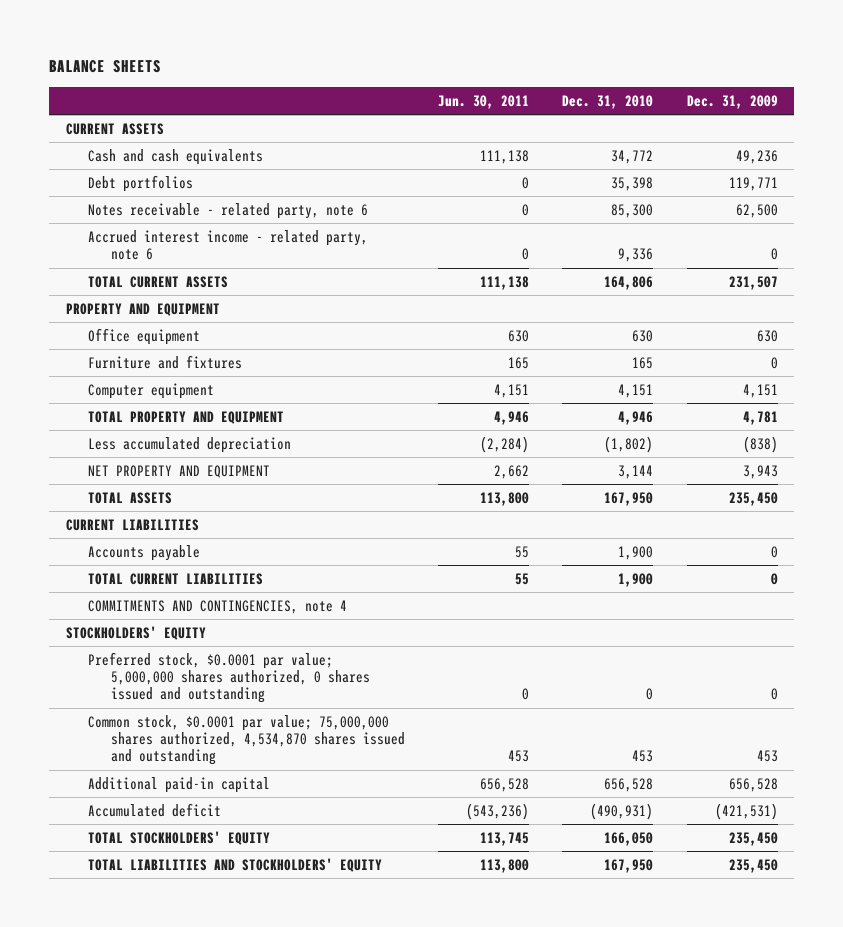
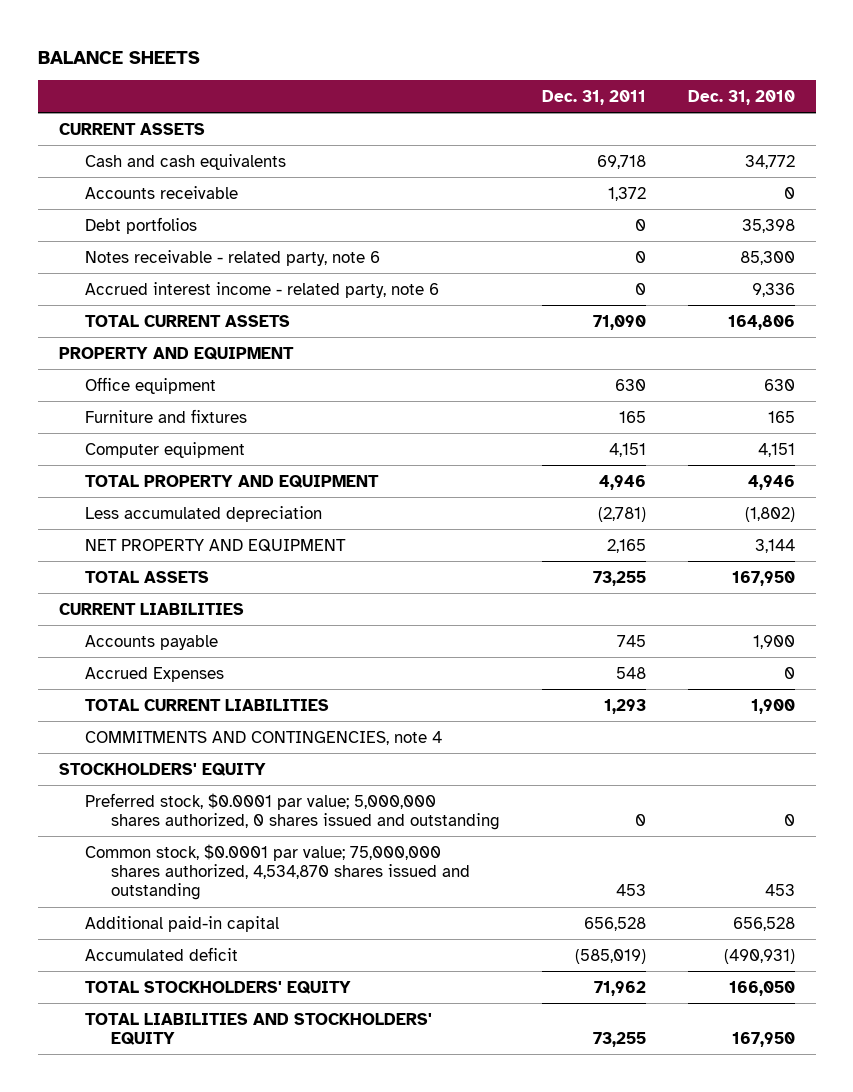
[438,94,530,109] Jun. 30, 2011 -> none
[686,94,778,109] Dec. 31, 2009 -> none
none -> [541,90,646,106] Dec. 31, 2011
none -> [84,185,238,199] Accounts receivable
none -> [84,666,224,682] Accrued Expenses

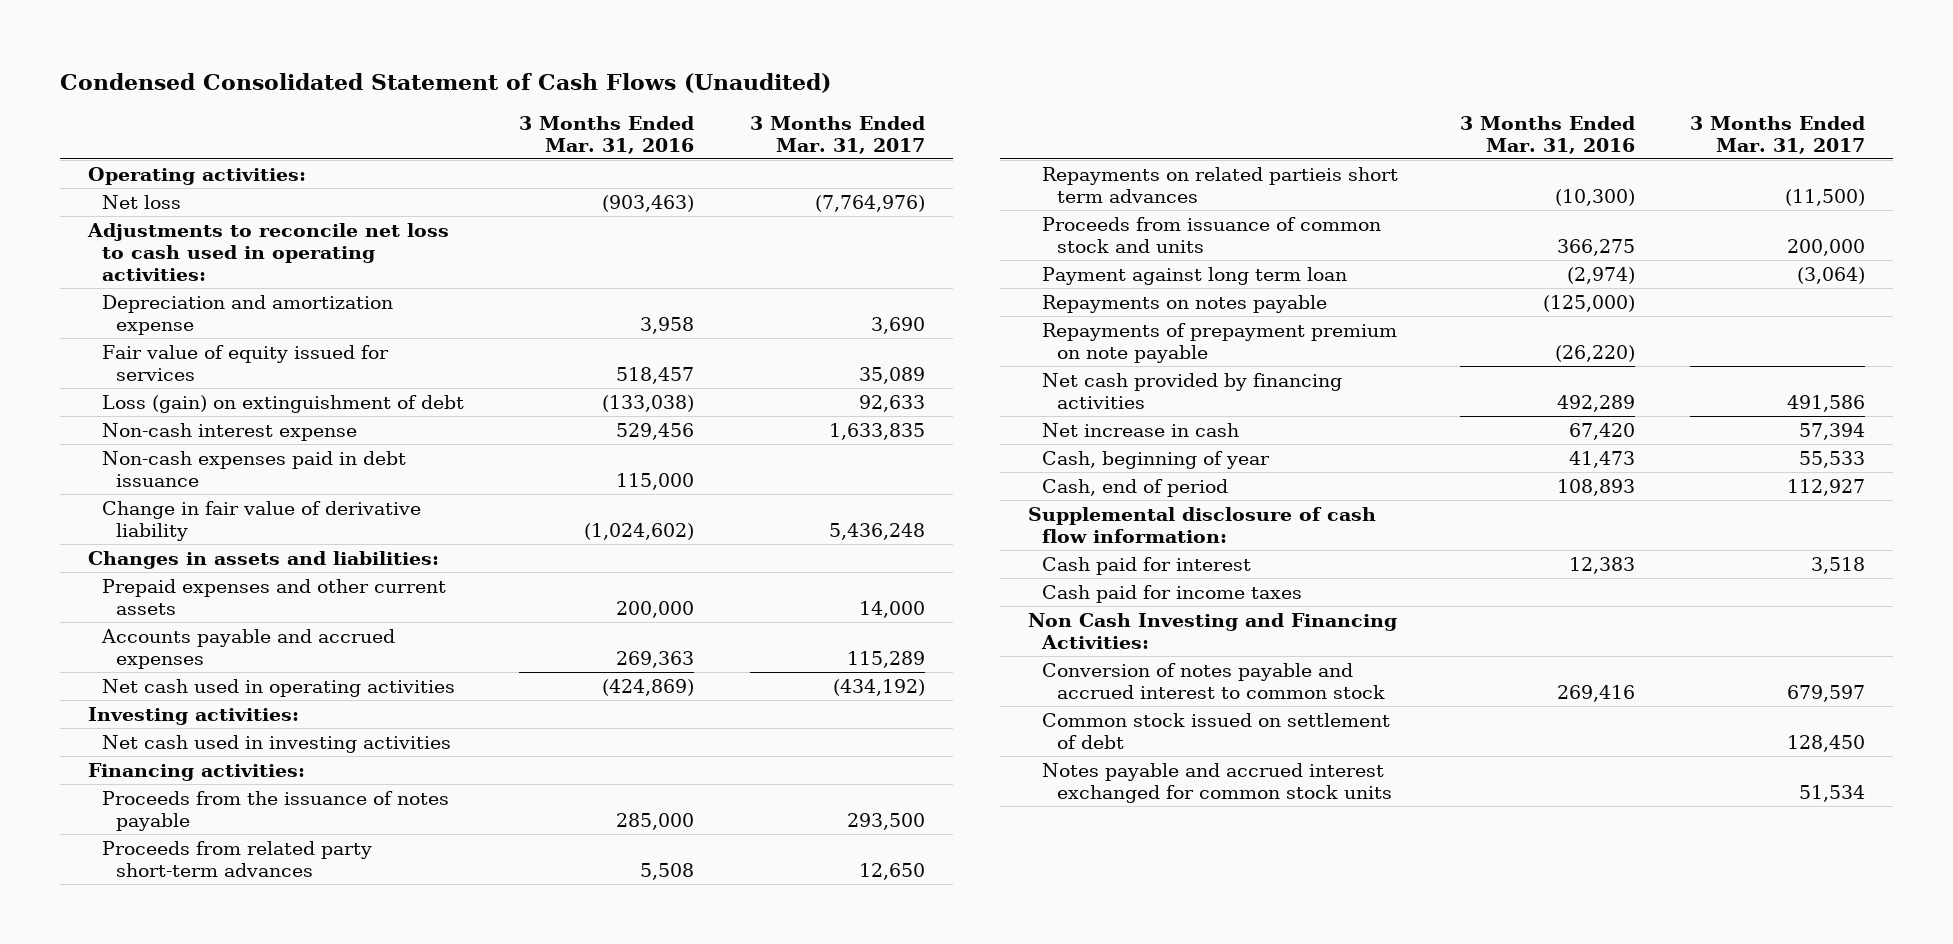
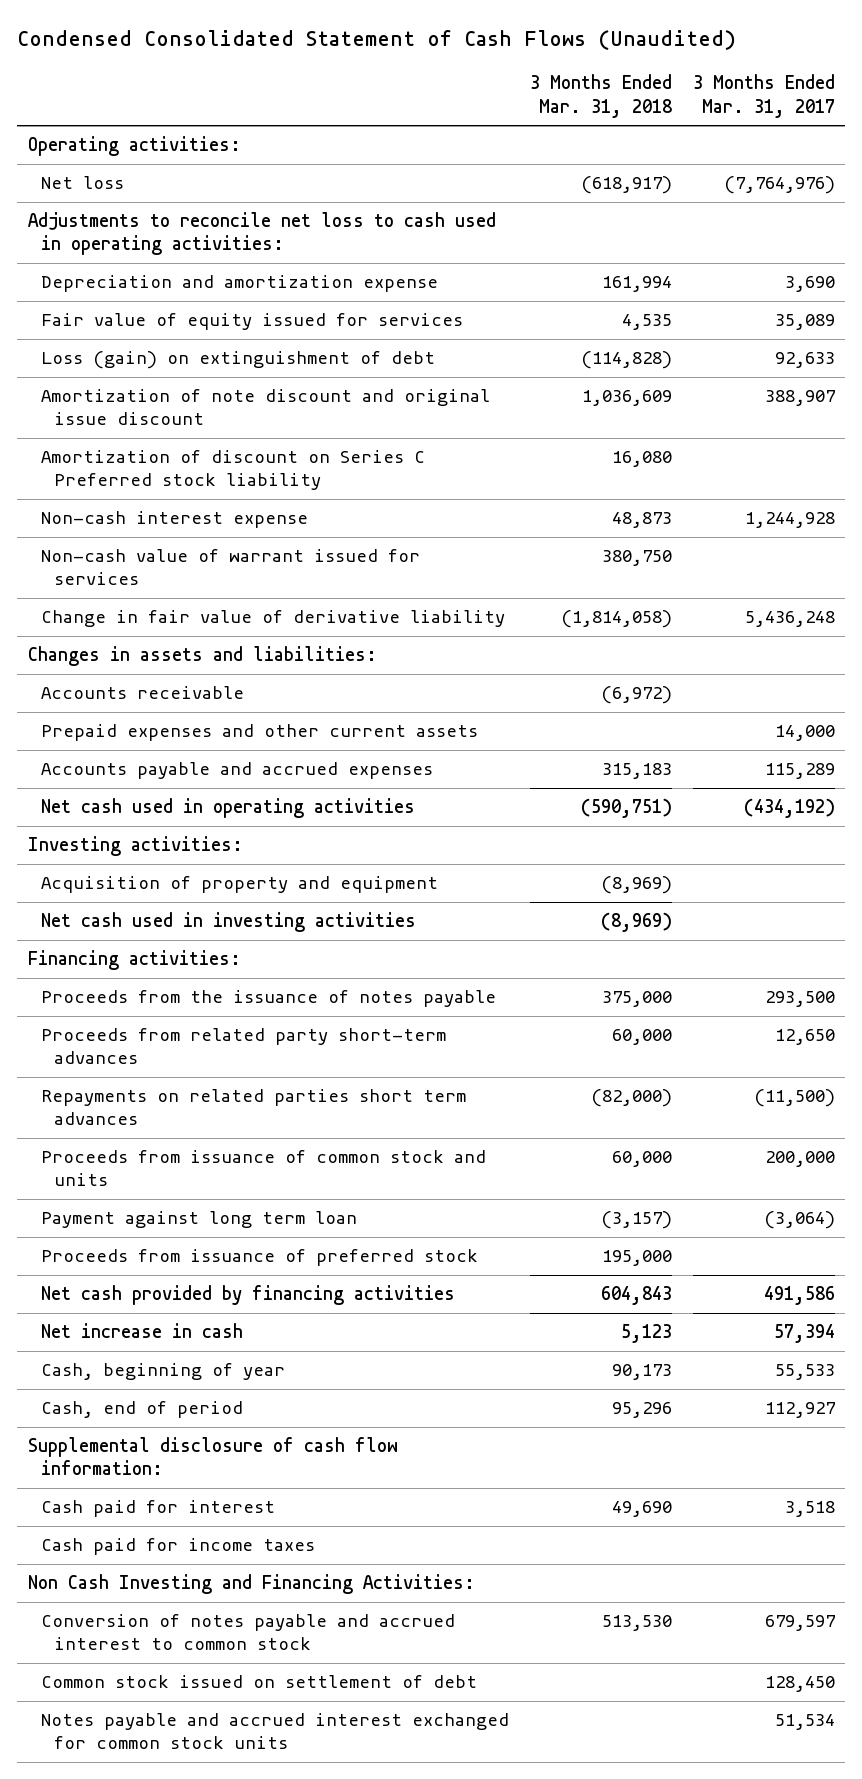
[519,115,695,154] 3 Months Ended Mar. 31, 2016 -> none
none -> [529,74,672,118] 3 Months Ended Mar. 31, 2018
[102,450,407,488] Non-cash expenses paid in debt issuance -> none
none -> [40,389,490,426] Amortization of note discount and original issue discount
none -> [40,450,425,491] Amortization of discount on Series C Preferred stock liability
[828,422,925,440] 1,633,835 -> [744,512,835,529] 1,244,928
none -> [40,549,420,586] Non-cash value of warrant issued for services
none -> [40,686,244,700] Accounts receivable
none -> [40,876,438,894] Acquisition of property and equipment
[1042,166,1399,204] Repayments on related partieis short term advances -> [40,1089,466,1126] Repayments on related parties short term advances
[1042,294,1328,313] Repayments on notes payable -> none
[1042,322,1398,364] Repayments of prepayment premium on note payable -> none
none -> [40,1249,478,1267] Proceeds from issuance of preferred stock

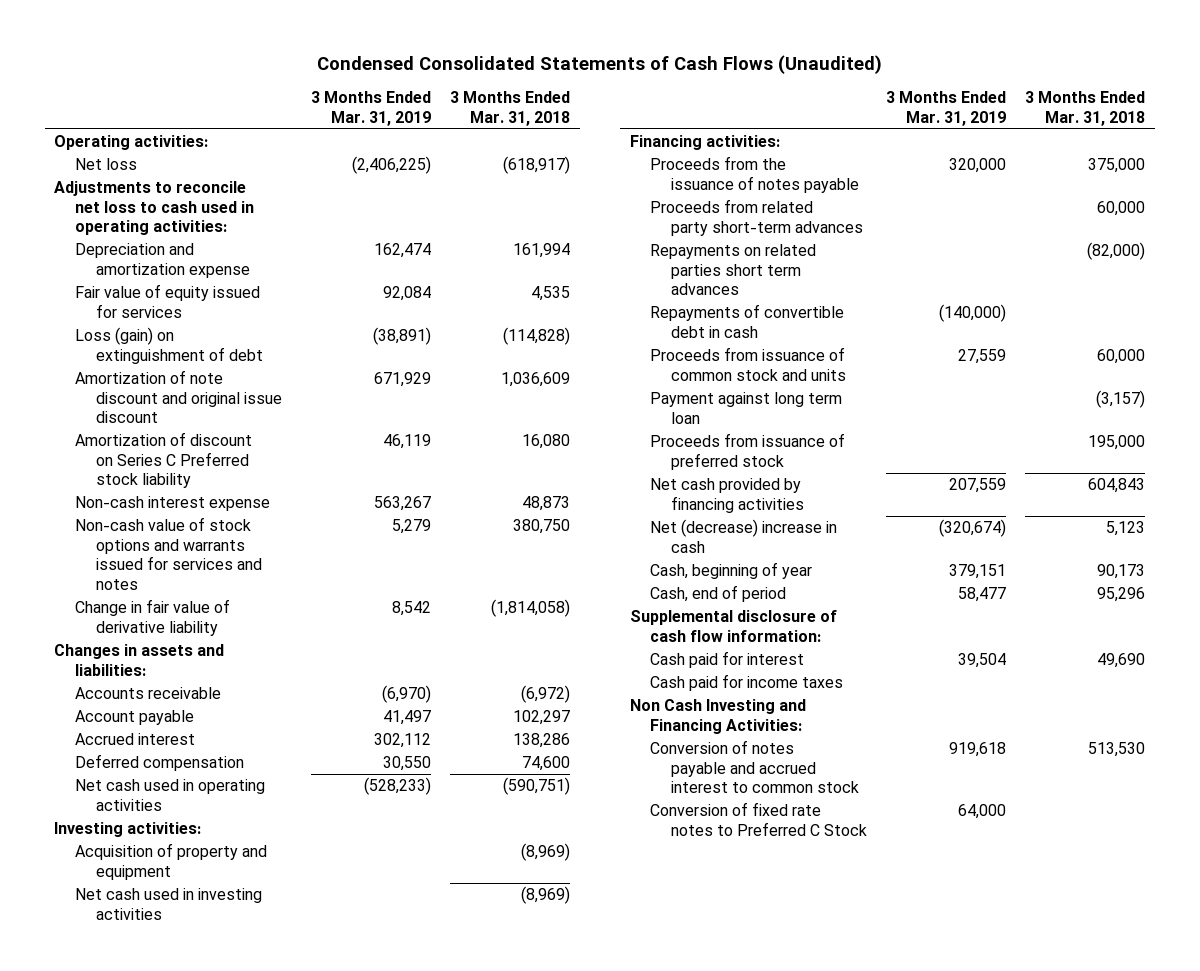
[17,29,737,50] Condensed Consolidated Statement of Cash Flows (Unaudited) -> [316,54,882,74] Condensed Consolidated Statements of Cash Flows (Unaudited)
[692,74,835,118] 3 Months Ended Mar. 31, 2017 -> none
none -> [311,91,432,126] 3 Months Ended Mar. 31, 2019
[40,549,420,586] Non-cash value of warrant issued for services -> [75,517,262,590] Non-cash value of stock options and warrants issued for services and notes
[40,724,478,742] Prepaid expenses and other current assets -> none
[40,762,433,780] Accounts payable and accrued expenses -> none
none -> [75,710,195,726] Account payable
none -> [75,733,196,746] Accrued interest
none -> [75,754,245,772] Deferred compensation
none -> [650,304,845,338] Repayments of convertible debt in cash
[40,1323,243,1339] Net increase in cash -> [650,519,838,553] Net (decrease) increase in cash
[40,1675,477,1689] Common stock issued on settlement of debt -> none
[40,1713,509,1750] Notes payable and accrued interest exchanged for common stock units -> none
none -> [650,802,868,836] Conversion of fixed rate notes to Preferred C Stock

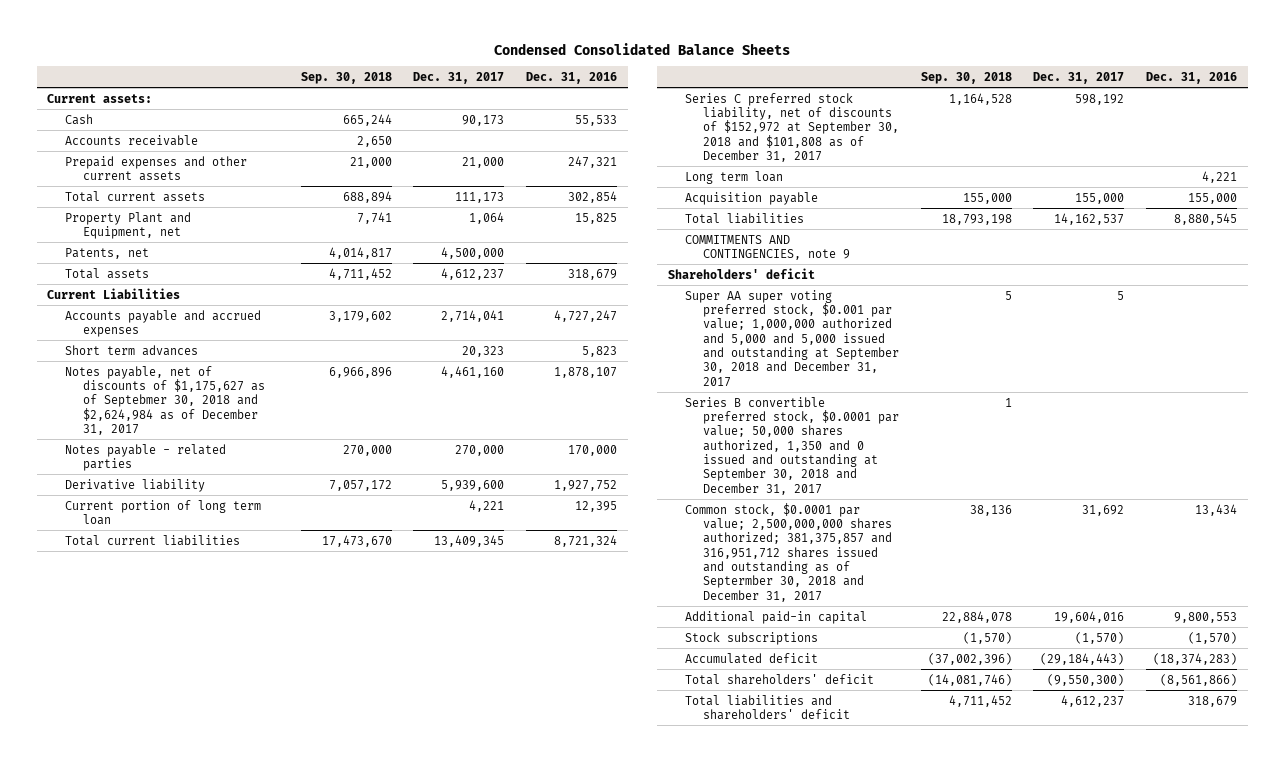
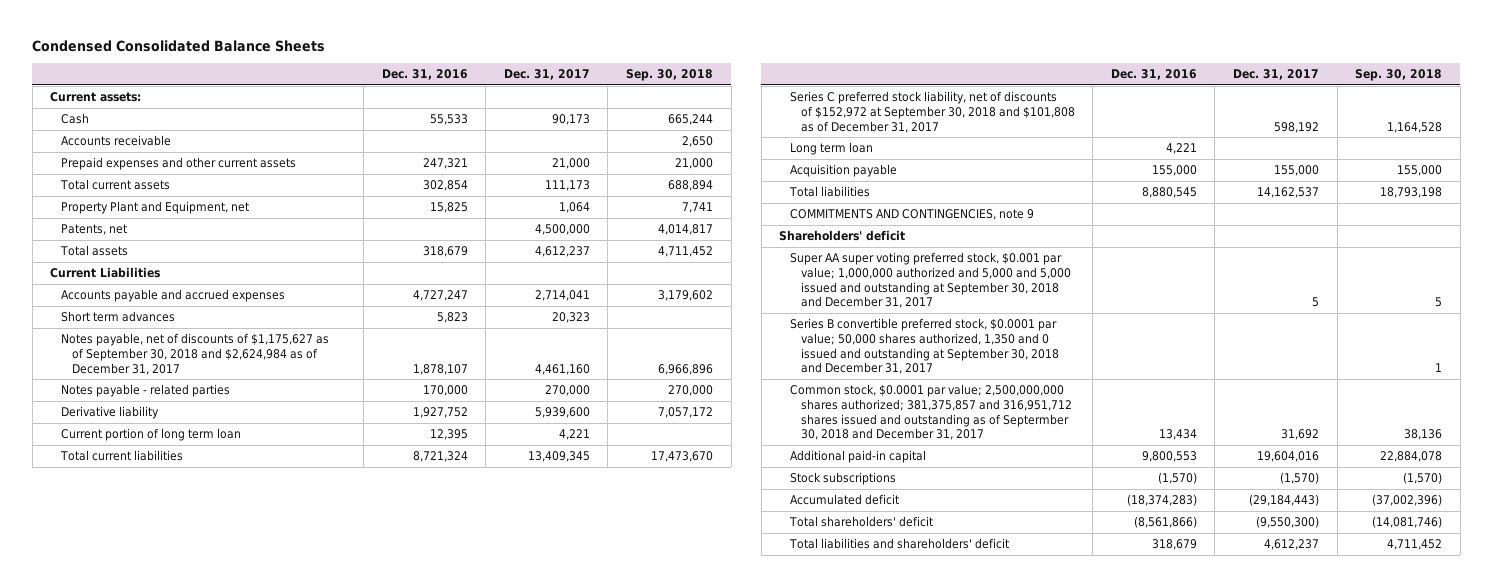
[65,365,266,435] Notes payable, net of discounts of $1,175,627 as of Septebmer 30, 2018 and $2,624,984 as of December 31, 2017 -> [60,333,329,375] Notes payable, net of discounts of $1,175,627 as of September 30, 2018 and $2,624,984 as of December 31, 2017

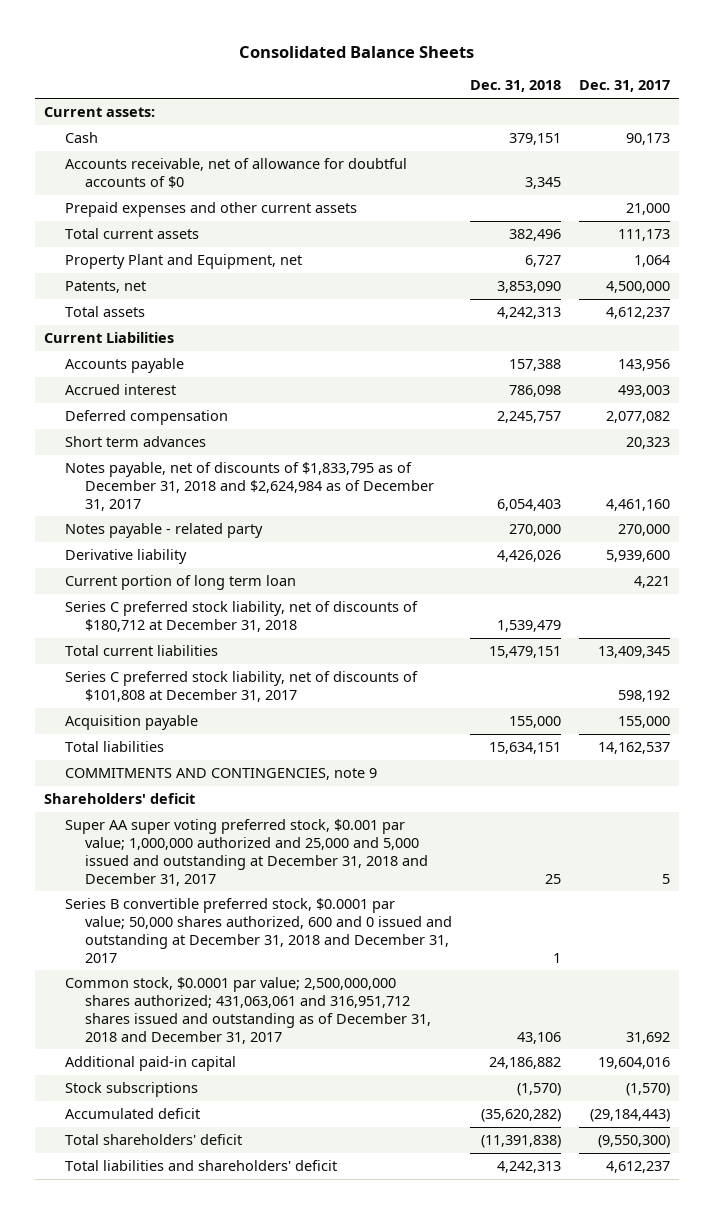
[32,39,326,52] Condensed Consolidated Balance Sheets -> [238,45,474,58] Consolidated Balance Sheets
[381,69,468,81] Dec. 31, 2016 -> none
[626,69,714,82] Sep. 30, 2018 -> none
none -> [470,80,562,93] Dec. 31, 2018
[60,135,171,147] Accounts receivable -> [64,158,407,188] Accounts receivable, net of allowance for doubtful accounts of $0
[60,289,285,303] Accounts payable and accrued expenses -> none
none -> [64,358,184,374] Accounts payable
none -> [64,384,176,396] Accrued interest
none -> [64,410,228,426] Deferred compensation
[60,333,329,375] Notes payable, net of discounts of $1,175,627 as of September 30, 2018 and $2,624,984 as of December 31, 2017 -> [64,462,435,511] Notes payable, net of discounts of $1,833,795 as of December 31, 2018 and $2,624,984 as of December 31, 2017
[60,384,230,398] Notes payable - related parties -> [64,523,263,539] Notes payable - related party
none -> [64,601,418,632] Series C preferred stock liability, net of discounts of $180,712 at December 31, 2018
[790,142,874,156] Long term loan -> none
[790,91,1075,133] Series C preferred stock liability, net of discounts of $152,972 at September 30, 2018 and $101,808 as of December 31, 2017 -> [64,671,418,702] Series C preferred stock liability, net of discounts of $101,808 at December 31, 2017
[790,252,1071,309] Super AA super voting preferred stock, $0.001 par value; 1,000,000 authorized and 5,000 and 5,000 issued and outstanding at September 30, 2018 and December 31, 2017 -> [64,819,429,886] Super AA super voting preferred stock, $0.001 par value; 1,000,000 authorized and 25,000 and 5,000 issued and outstanding at December 31, 2018 and December 31, 2017
[790,318,1059,375] Series B convertible preferred stock, $0.0001 par value; 50,000 shares authorized, 1,350 and 0 issued and outstanding at September 30, 2018 and December 31, 2017 -> [64,898,453,963] Series B convertible preferred stock, $0.0001 par value; 50,000 shares authorized, 600 and 0 issued and outstanding at December 31, 2018 and December 31, 2017
[790,384,1072,441] Common stock, $0.0001 par value; 2,500,000,000 shares authorized; 381,375,857 and 316,951,712 shares issued and outstanding as of Septermber 30, 2018 and December 31, 2017 -> [64,977,432,1044] Common stock, $0.0001 par value; 2,500,000,000 shares authorized; 431,063,061 and 316,951,712 shares issued and outstanding as of December 31, 2018 and December 31, 2017

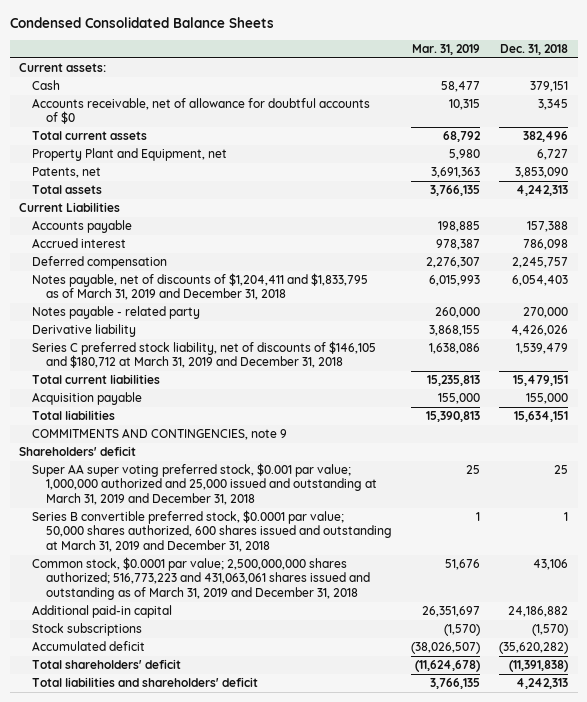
[238,45,474,58] Consolidated Balance Sheets -> [9,16,274,28] Condensed Consolidated Balance Sheets
[578,80,670,93] Dec. 31, 2017 -> none
none -> [411,44,480,56] Mar. 31, 2019
[64,202,357,218] Prepaid expenses and other current assets -> none
[64,436,206,448] Short term advances -> none
[64,462,435,511] Notes payable, net of discounts of $1,833,795 as of December 31, 2018 and $2,624,984 as of December 31, 2017 -> [32,273,369,301] Notes payable, net of discounts of $1,204,411 and $1,833,795 as of March 31, 2019 and December 31, 2018
[64,575,296,591] Current portion of long term loan -> none
[64,601,418,632] Series C preferred stock liability, net of discounts of $180,712 at December 31, 2018 -> [32,341,377,369] Series C preferred stock liability, net of discounts of $146,105 and $180,712 at March 31, 2019 and December 31, 2018
[64,671,418,702] Series C preferred stock liability, net of discounts of $101,808 at December 31, 2017 -> none
[64,819,429,886] Super AA super voting preferred stock, $0.001 par value; 1,000,000 authorized and 25,000 and 5,000 issued and outstanding at December 31, 2018 and December 31, 2017 -> [32,463,377,505] Super AA super voting preferred stock, $0.001 par value; 1,000,000 authorized and 25,000 issued and outstanding at March 31, 2019 and December 31, 2018
[64,898,453,963] Series B convertible preferred stock, $0.0001 par value; 50,000 shares authorized, 600 and 0 issued and outstanding at December 31, 2018 and December 31, 2017 -> [32,510,392,552] Series B convertible preferred stock, $0.0001 par value; 50,000 shares authorized, 600 shares issued and outstanding at March 31, 2019 and December 31, 2018
[64,977,432,1044] Common stock, $0.0001 par value; 2,500,000,000 shares authorized; 431,063,061 and 316,951,712 shares issued and outstanding as of December 31, 2018 and December 31, 2017 -> [32,557,370,600] Common stock, $0.0001 par value; 2,500,000,000 shares authorized; 516,773,223 and 431,063,061 shares issued and outstanding as of March 31, 2019 and December 31, 2018

